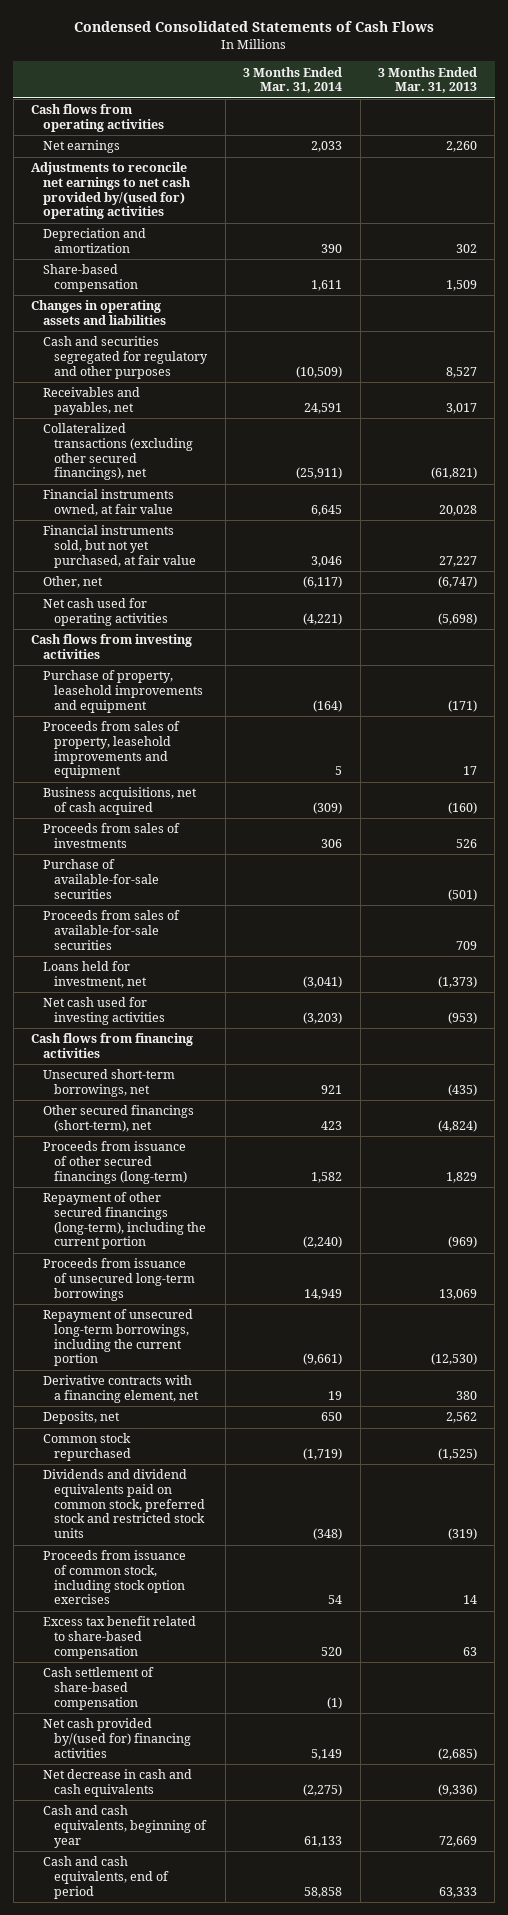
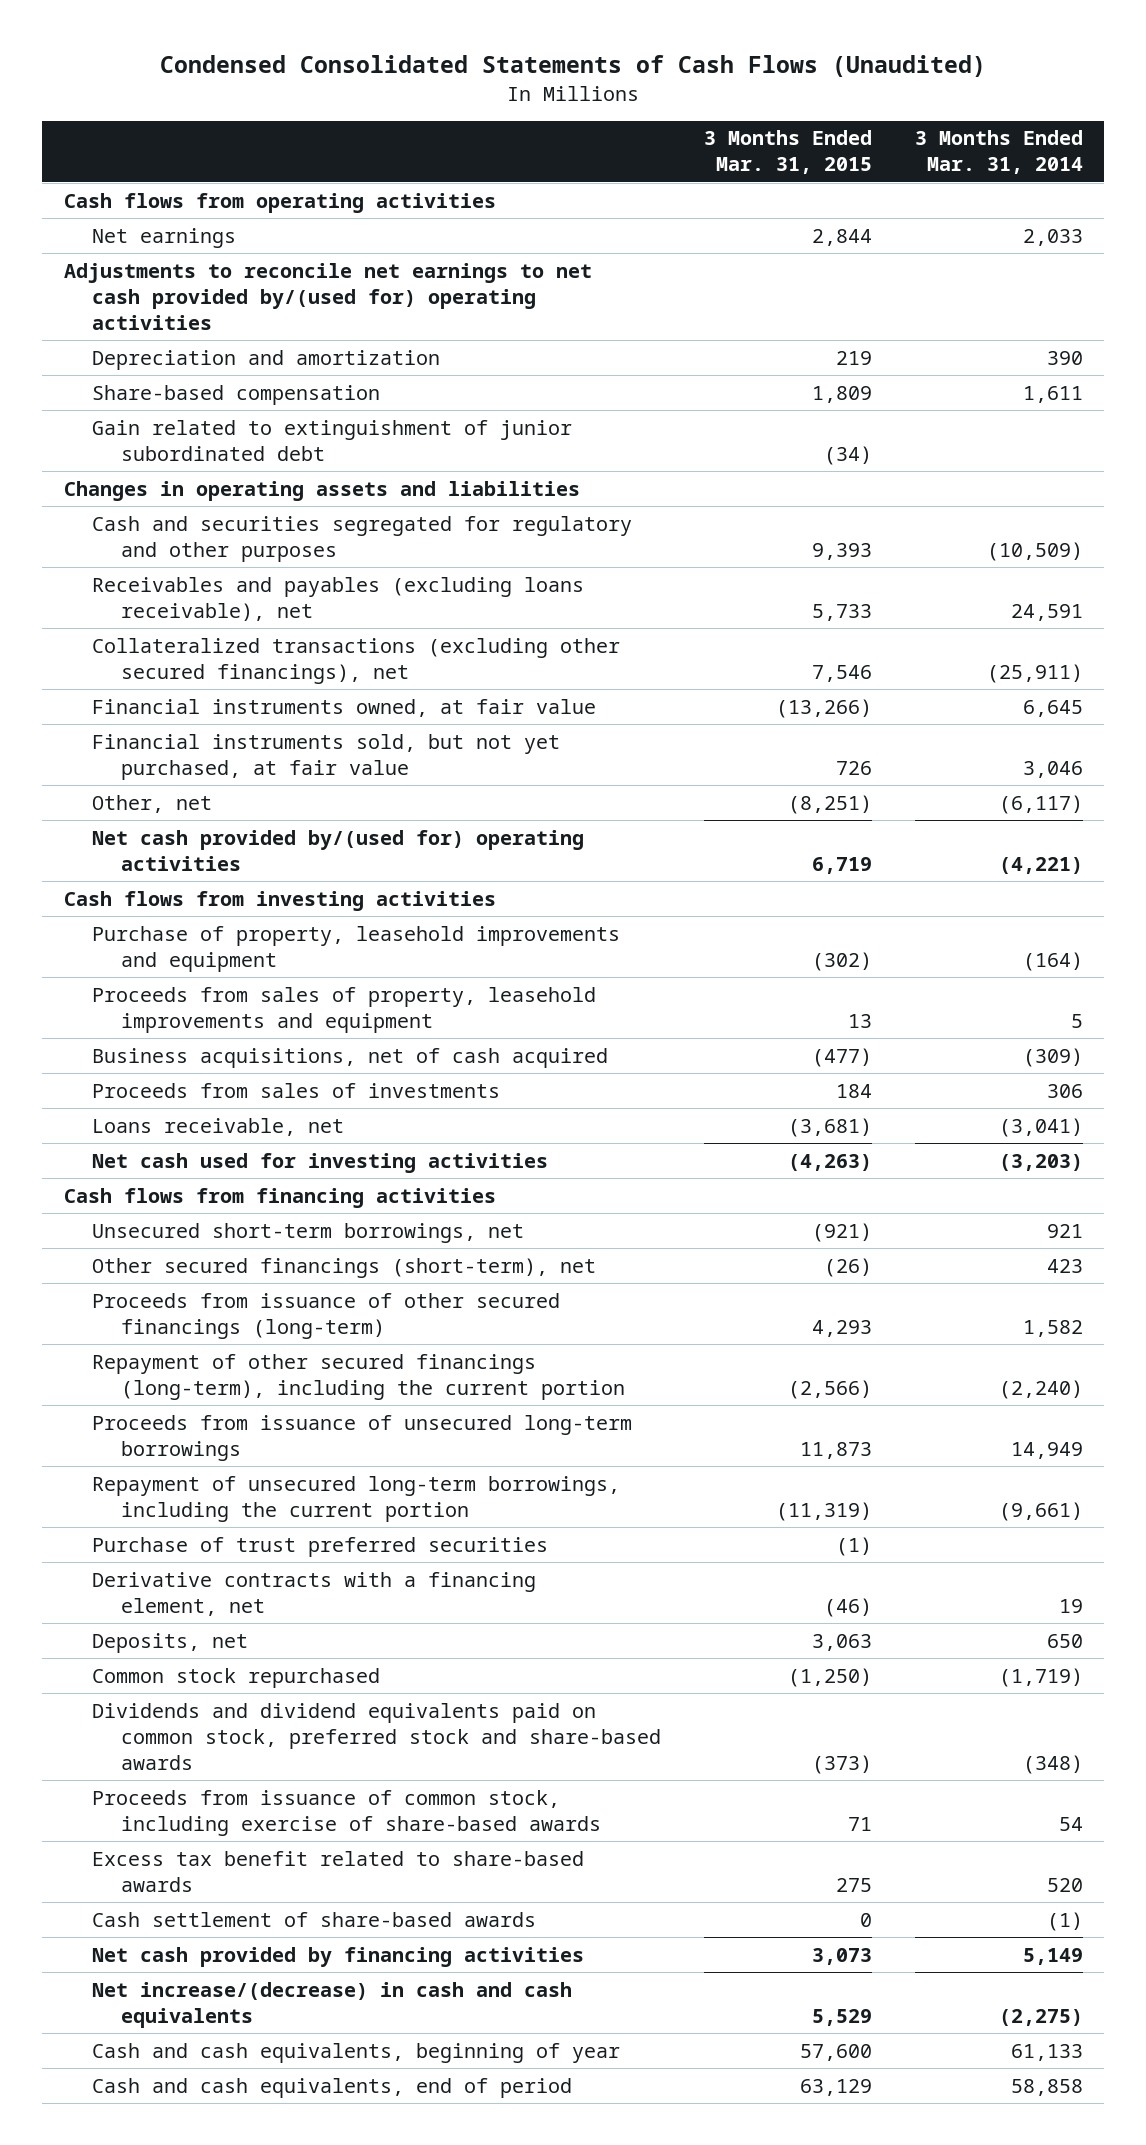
[74,21,435,33] Condensed Consolidated Statements of Cash Flows -> [160,55,987,78] Condensed Consolidated Statements of Cash Flows (Unaudited)
[378,66,478,94] 3 Months Ended Mar. 31, 2013 -> none
none -> [703,130,872,175] 3 Months Ended Mar. 31, 2015
none -> [92,419,573,461] Gain related to extinguishment of junior subordinated debt
[42,387,140,416] Receivables and payables, net -> [92,576,585,621] Receivables and payables (excluding loans receivable), net
[42,598,169,627] Net cash used for operating activities -> [92,829,585,871] Net cash provided by/(used for) operating activities
[42,859,160,899] Purchase of available-for-sale securities -> none
[42,910,180,950] Proceeds from sales of available-for-sale securities -> none
[42,961,148,989] Loans held for investment, net -> [92,1117,345,1136] Loans receivable, net
none -> [92,1536,549,1557] Purchase of trust preferred securities
[42,1469,206,1539] Dividends and dividend equivalents paid on common stock, preferred stock and restricted stock units -> [92,1702,661,1770] Dividends and dividend equivalents paid on common stock, preferred stock and share-based awards
[42,1550,186,1605] Proceeds from issuance of common stock, including stock option exercises -> [92,1789,601,1836] Proceeds from issuance of common stock, including exercise of share-based awards
[42,1616,196,1659] Excess tax benefit related to share-based compensation -> [92,1850,585,1892] Excess tax benefit related to share-based awards
[42,1667,154,1710] Cash settlement of share-based compensation -> [92,1911,537,1927] Cash settlement of share-based awards
[42,1718,192,1758] Net cash provided by/(used for) financing activities -> [92,1946,585,1967] Net cash provided by financing activities
[42,1769,192,1798] Net decrease in cash and cash equivalents -> [92,1981,573,2028] Net increase/(decrease) in cash and cash equivalents

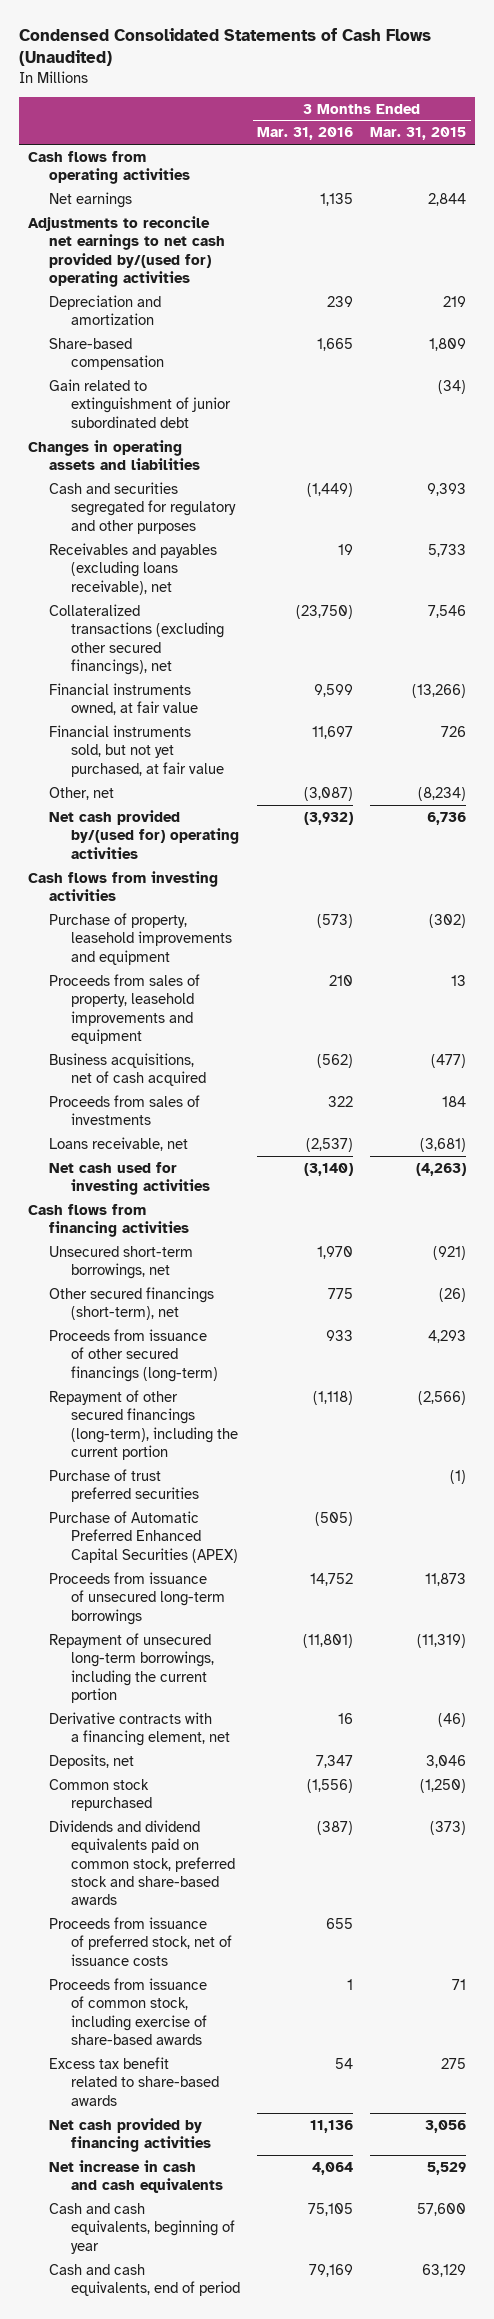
[914,130,1083,175] 3 Months Ended Mar. 31, 2014 -> none
none -> [257,127,354,141] Mar. 31, 2016
[787,794,872,814] (8,251) -> [418,786,467,801] (8,234)
[811,856,872,874] 6,719 -> [427,811,467,825] 6,736
[92,1536,549,1557] Purchase of trust preferred securities -> [49,1468,200,1503] Purchase of trust preferred securities
none -> [49,1510,239,1563] Purchase of Automatic Preferred Enhanced Capital Securities (APEX)
[811,1633,872,1651] 3,063 -> [426,1754,467,1768] 3,046
none -> [49,1916,233,1966] Proceeds from issuance of preferred stock, net of issuance costs
[92,1911,537,1927] Cash settlement of share-based awards -> none
[811,1947,872,1965] 3,073 -> [425,2119,467,2133] 3,056
[92,1981,573,2028] Net increase/(decrease) in cash and cash equivalents -> [49,2159,224,2194] Net increase in cash and cash equivalents

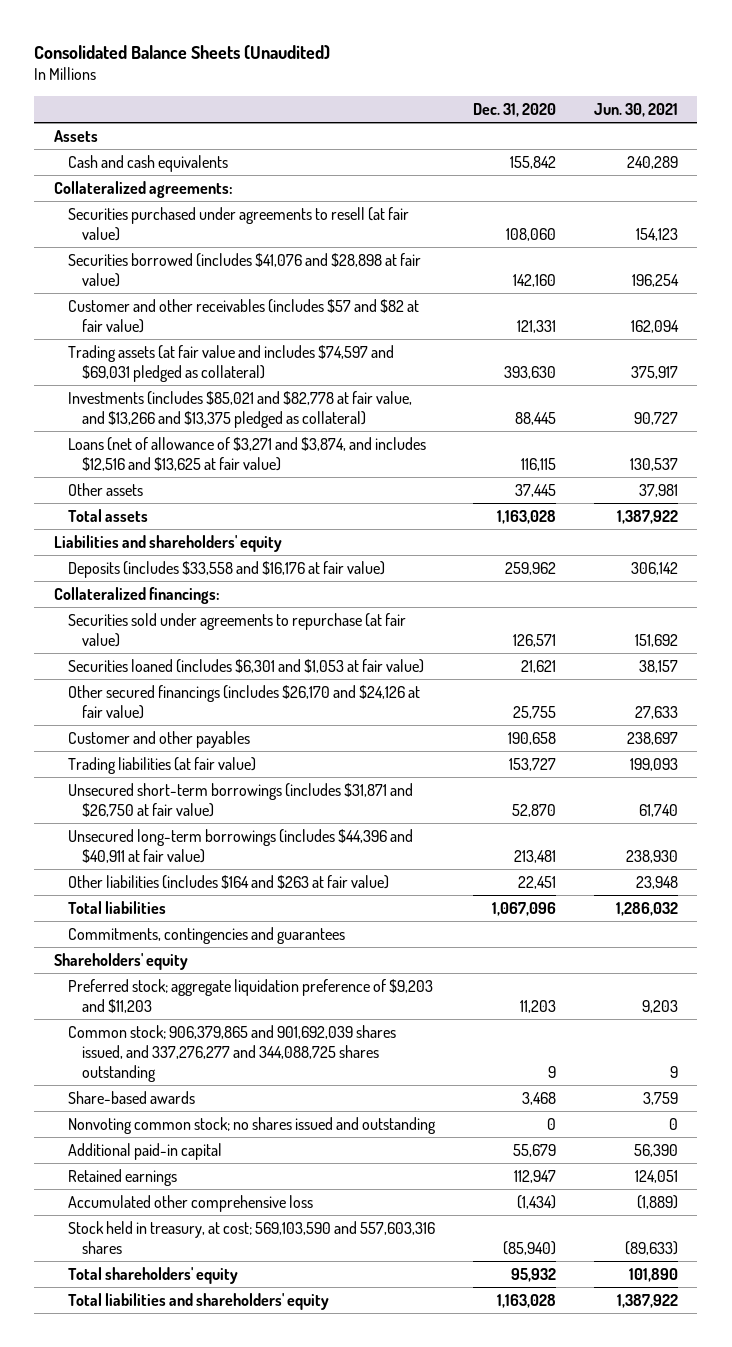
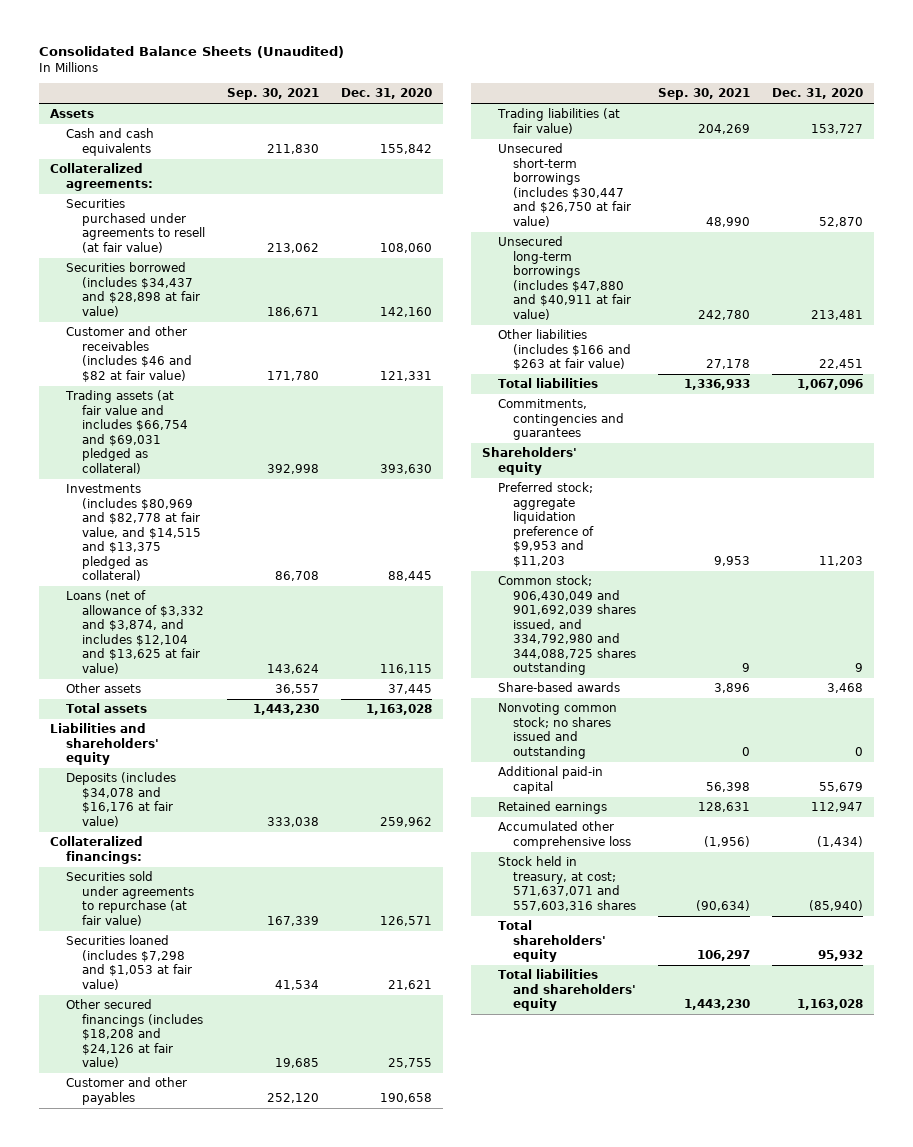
[594,102,679,117] Jun. 30, 2021 -> none
none -> [226,88,319,101] Sep. 30, 2021
[67,252,421,287] Securities borrowed (includes $41,076 and $28,898 at fair value) -> [65,262,200,317] Securities borrowed (includes $34,437 and $28,898 at fair value)
[67,298,419,333] Customer and other receivables (includes $57 and $82 at fair value) -> [65,326,192,382] Customer and other receivables (includes $46 and $82 at fair value)
[67,344,394,382] Trading assets (at fair value and includes $74,597 and $69,031 pledged as collateral) -> [64,390,188,474] Trading assets (at fair value and includes $66,754 and $69,031 pledged as collateral)
[67,390,412,428] Investments (includes $85,021 and $82,778 at fair value, and $13,266 and $13,375 pledged as collateral) -> [65,484,201,582] Investments (includes $80,969 and $82,778 at fair value, and $14,515 and $13,375 pledged as collateral)
[67,436,426,471] Loans (net of allowance of $3,271 and $3,874, and includes $12,516 and $13,625 at fair value) -> [65,590,204,674] Loans (net of allowance of $3,332 and $3,874, and includes $12,104 and $13,625 at fair value)
[67,560,385,578] Deposits (includes $33,558 and $16,176 at fair value) -> [65,772,176,827] Deposits (includes $34,078 and $16,176 at fair value)
[67,658,424,673] Securities loaned (includes $6,301 and $1,053 at fair value) -> [65,935,192,990] Securities loaned (includes $7,298 and $1,053 at fair value)
[67,684,420,719] Other secured financings (includes $26,170 and $24,126 at fair value) -> [65,999,203,1069] Other secured financings (includes $18,208 and $24,126 at fair value)
[67,782,413,817] Unsecured short-term borrowings (includes $31,871 and $26,750 at fair value) -> [497,143,632,227] Unsecured short-term borrowings (includes $30,447 and $26,750 at fair value)
[67,828,413,863] Unsecured long-term borrowings (includes $44,396 and $40,911 at fair value) -> [497,236,632,320] Unsecured long-term borrowings (includes $47,880 and $40,911 at fair value)
[67,874,389,889] Other liabilities (includes $164 and $263 at fair value) -> [497,329,632,371] Other liabilities (includes $166 and $263 at fair value)
[67,978,433,1013] Preferred stock; aggregate liquidation preference of $9,203 and $11,203 -> [497,482,595,567] Preferred stock; aggregate liquidation preference of $9,953 and $11,203
[67,1024,396,1083] Common stock; 906,379,865 and 901,692,039 shares issued, and 337,276,277 and 344,088,725 shares outstanding -> [497,575,637,676] Common stock; 906,430,049 and 901,692,039 shares issued, and 334,792,980 and 344,088,725 shares outstanding
[67,1220,435,1254] Stock held in treasury, at cost; 569,103,590 and 557,603,316 shares -> [497,856,637,911] Stock held in treasury, at cost; 571,637,071 and 557,603,316 shares

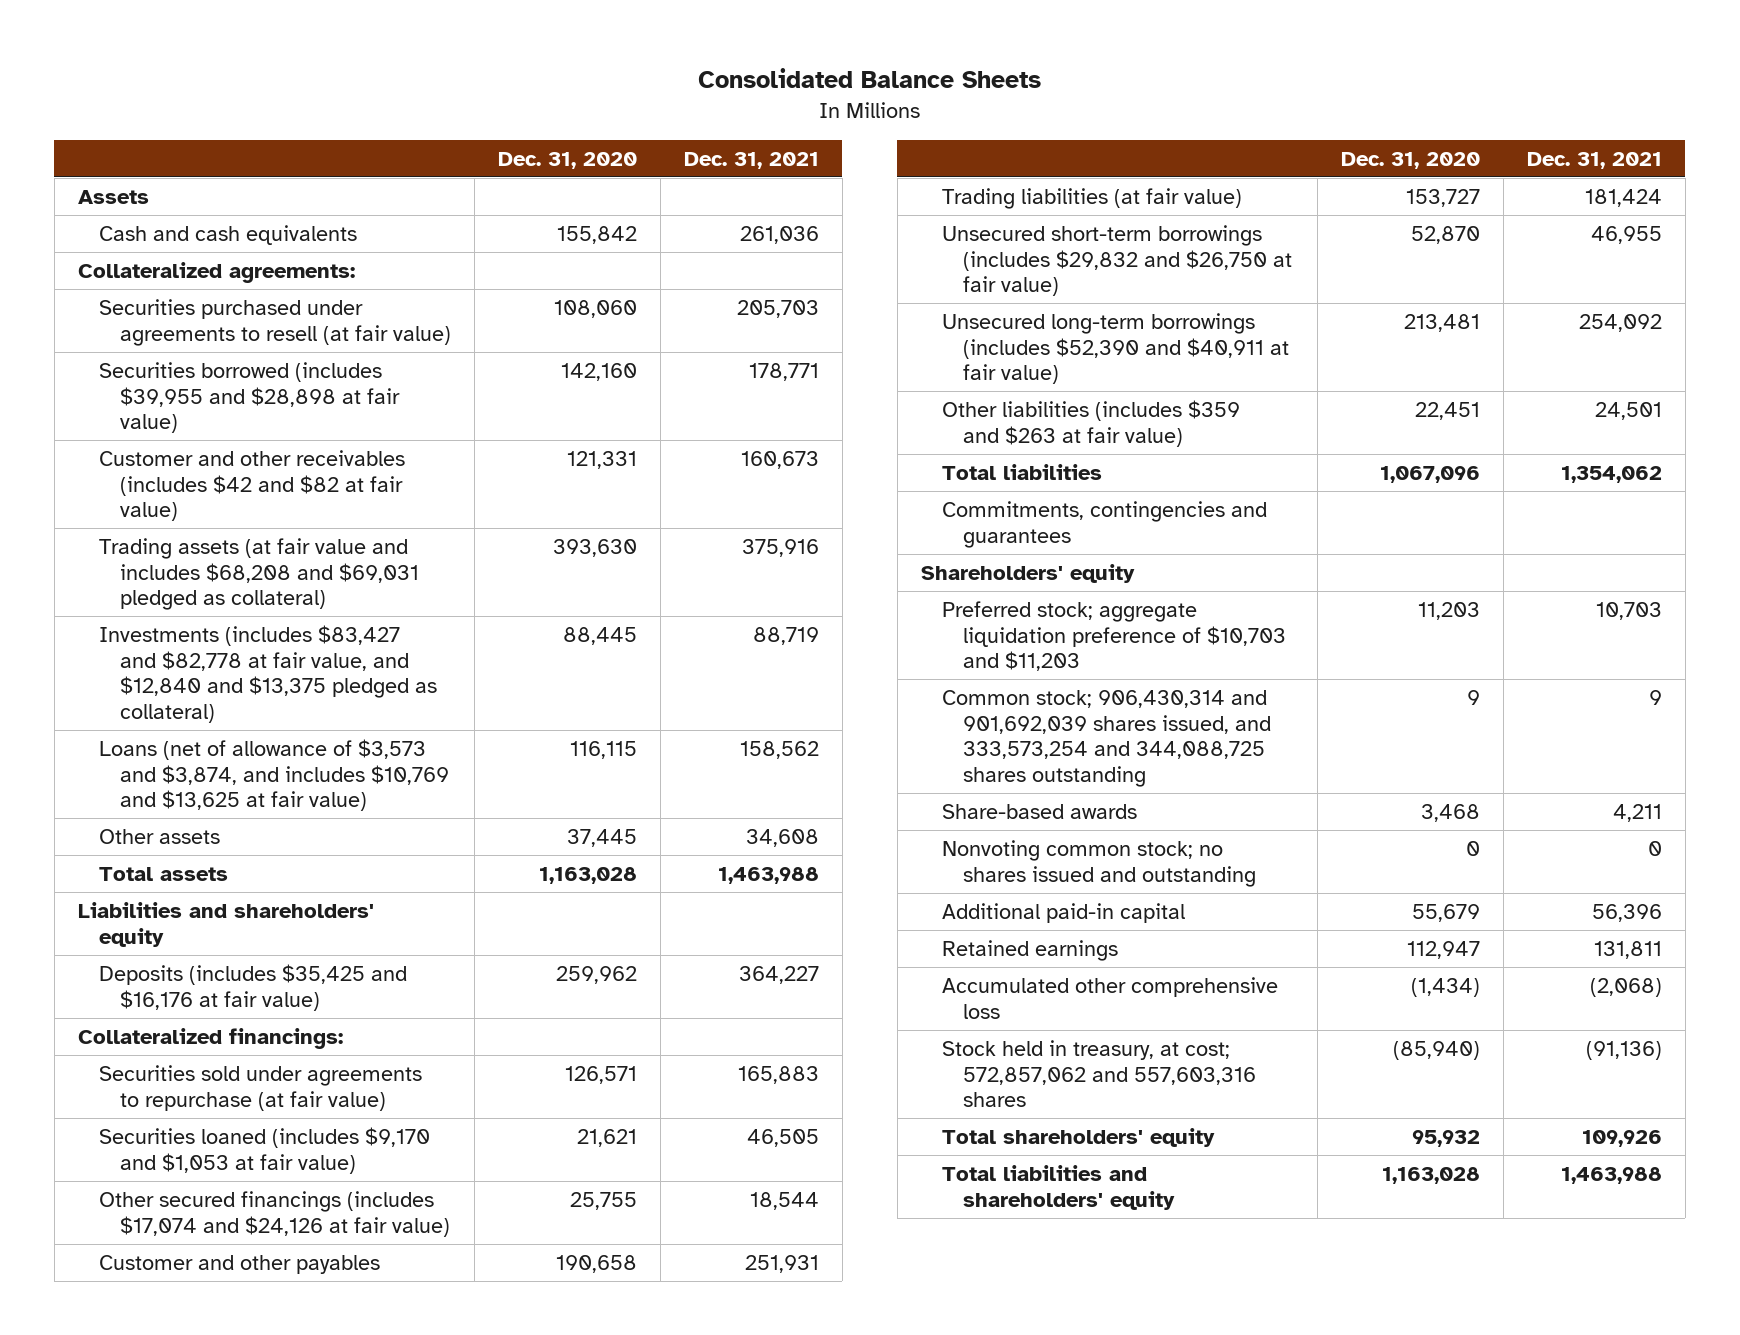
[38,46,344,59] Consolidated Balance Sheets (Unaudited) -> [697,68,1041,89] Consolidated Balance Sheets
[226,88,319,101] Sep. 30, 2021 -> none
none -> [683,151,819,169] Dec. 31, 2021
[65,262,200,317] Securities borrowed (includes $34,437 and $28,898 at fair value) -> [98,361,400,434] Securities borrowed (includes $39,955 and $28,898 at fair value)
[65,326,192,382] Customer and other receivables (includes $46 and $82 at fair value) -> [98,449,405,522] Customer and other receivables (includes $42 and $82 at fair value)
[64,390,188,474] Trading assets (at fair value and includes $66,754 and $69,031 pledged as collateral) -> [98,537,419,611] Trading assets (at fair value and includes $68,208 and $69,031 pledged as collateral)
[65,484,201,582] Investments (includes $80,969 and $82,778 at fair value, and $14,515 and $13,375 pledged as collateral) -> [98,624,437,724] Investments (includes $83,427 and $82,778 at fair value, and $12,840 and $13,375 pledged as collateral)
[65,590,204,674] Loans (net of allowance of $3,332 and $3,874, and includes $12,104 and $13,625 at fair value) -> [98,738,449,812] Loans (net of allowance of $3,573 and $3,874, and includes $10,769 and $13,625 at fair value)
[65,772,176,827] Deposits (includes $34,078 and $16,176 at fair value) -> [98,963,407,1011] Deposits (includes $35,425 and $16,176 at fair value)
[65,935,192,990] Securities loaned (includes $7,298 and $1,053 at fair value) -> [98,1126,430,1174] Securities loaned (includes $9,170 and $1,053 at fair value)
[65,999,203,1069] Other secured financings (includes $18,208 and $24,126 at fair value) -> [98,1190,450,1237] Other secured financings (includes $17,074 and $24,126 at fair value)
[497,143,632,227] Unsecured short-term borrowings (includes $30,447 and $26,750 at fair value) -> [941,224,1292,297] Unsecured short-term borrowings (includes $29,832 and $26,750 at fair value)
[497,236,632,320] Unsecured long-term borrowings (includes $47,880 and $40,911 at fair value) -> [941,312,1289,385] Unsecured long-term borrowings (includes $52,390 and $40,911 at fair value)
[497,329,632,371] Other liabilities (includes $166 and $263 at fair value) -> [941,399,1240,447] Other liabilities (includes $359 and $263 at fair value)
[497,482,595,567] Preferred stock; aggregate liquidation preference of $9,953 and $11,203 -> [941,600,1286,672] Preferred stock; aggregate liquidation preference of $10,703 and $11,203
[497,575,637,676] Common stock; 906,430,049 and 901,692,039 shares issued, and 334,792,980 and 344,088,725 shares outstanding -> [941,689,1271,788] Common stock; 906,430,314 and 901,692,039 shares issued, and 333,573,254 and 344,088,725 shares outstanding
[497,856,637,911] Stock held in treasury, at cost; 571,637,071 and 557,603,316 shares -> [941,1039,1256,1108] Stock held in treasury, at cost; 572,857,062 and 557,603,316 shares

